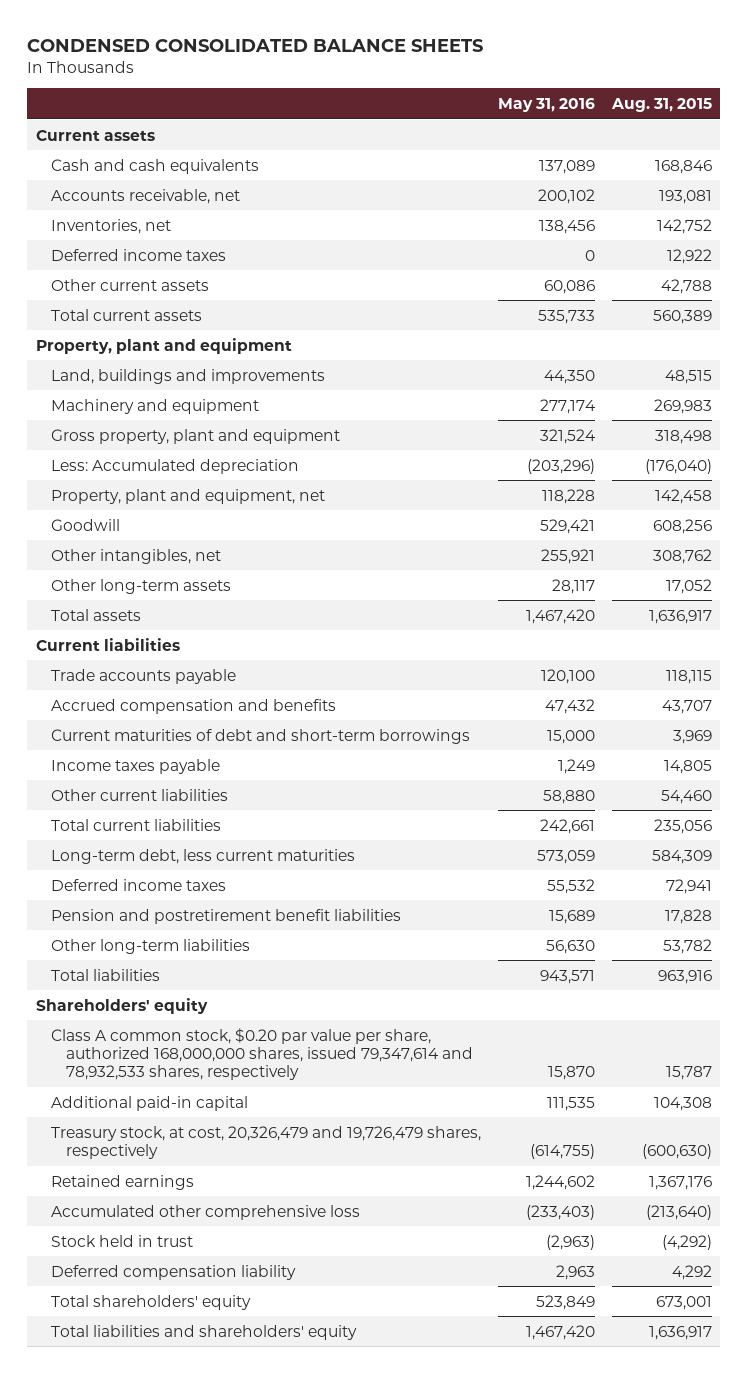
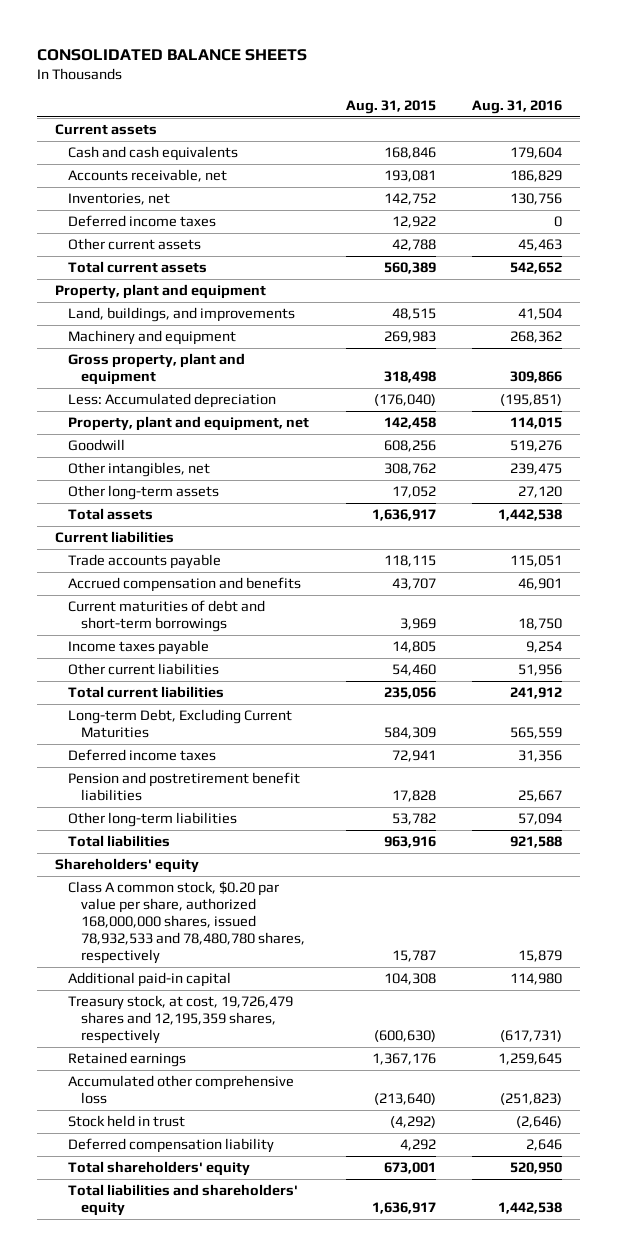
[27,38,484,52] CONDENSED CONSOLIDATED BALANCE SHEETS -> [37,48,308,61] CONSOLIDATED BALANCE SHEETS
[497,97,595,112] May 31, 2016 -> none
none -> [472,99,563,114] Aug. 31, 2016
[51,368,326,384] Land, buildings and improvements -> [68,307,296,323] Land, buildings, and improvements
[51,848,356,864] Long-term debt, less current maturities -> [68,709,293,739] Long-term Debt, Excluding Current Maturities
[51,1027,474,1081] Class A common stock, $0.20 par value per share, authorized 168,000,000 shares, issued 79,347,614 and 78,932,533 shares, respectively -> [68,881,306,965] Class A common stock, $0.20 par value per share, authorized 168,000,000 shares, issued 78,932,533 and 78,480,780 shares, respectively
[51,1125,482,1160] Treasury stock, at cost, 20,326,479 and 19,726,479 shares, respectively -> [68,995,294,1045] Treasury stock, at cost, 19,726,479 shares and 12,195,359 shares, respectively

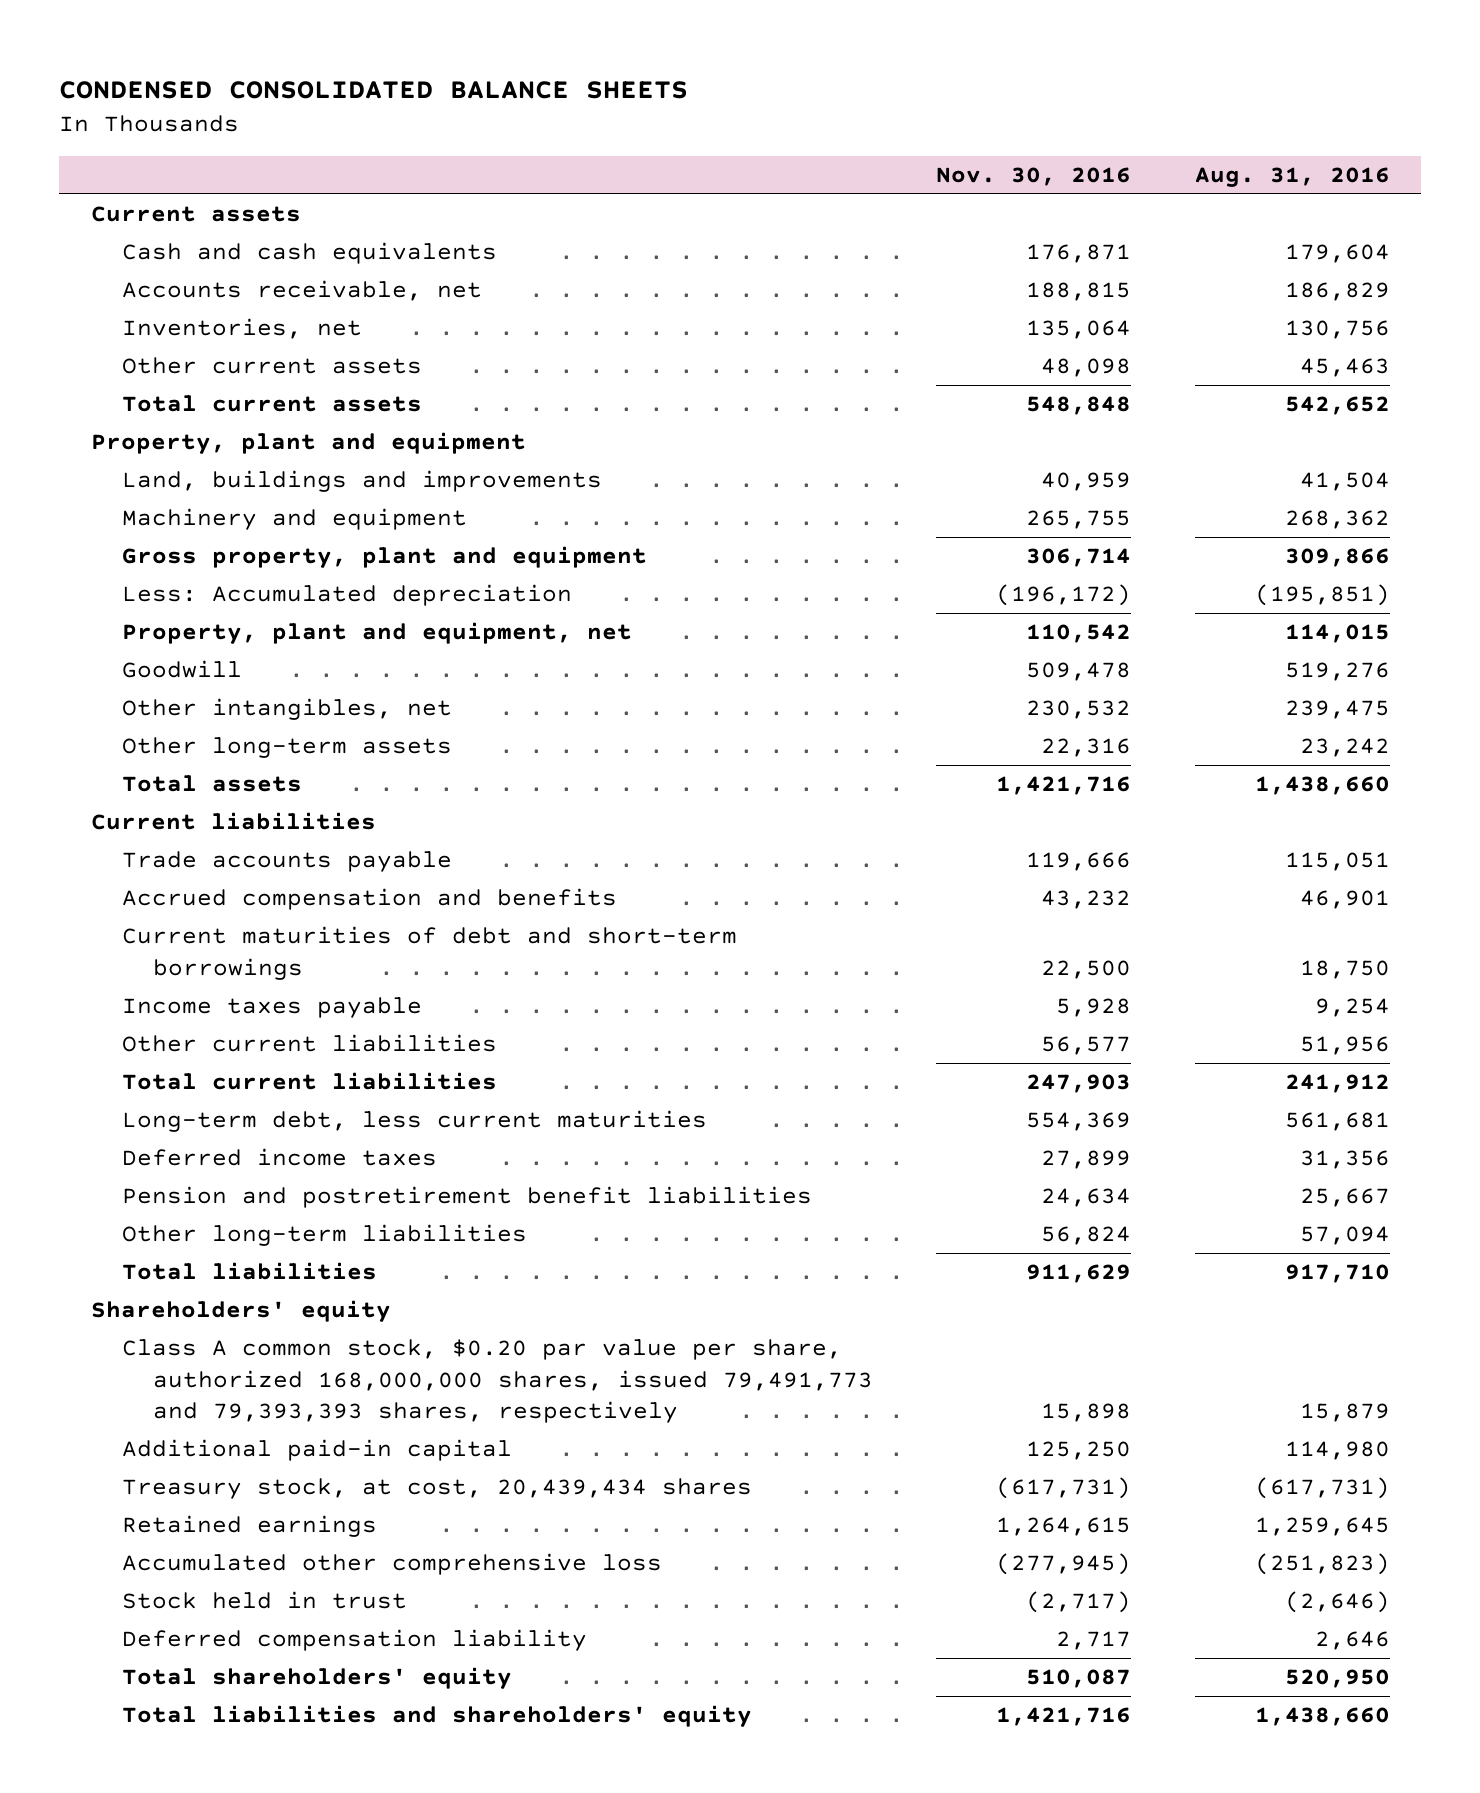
[37,48,308,61] CONSOLIDATED BALANCE SHEETS -> [59,80,689,99] CONDENSED CONSOLIDATED BALANCE SHEETS
[345,99,436,114] Aug. 31, 2015 -> none
none -> [936,167,1132,187] Nov. 30, 2016
[68,215,217,228] Deferred income taxes -> none
[68,307,296,323] Land, buildings, and improvements -> [121,470,602,493] Land, buildings and improvements
[518,486,563,499] 27,120 -> [1299,738,1390,758] 23,242
[498,509,563,522] 1,442,538 -> [1254,776,1390,796] 1,438,660
[68,709,293,739] Long-term Debt, Excluding Current Maturities -> [121,1110,707,1133] Long-term debt, less current maturities
[510,727,563,740] 565,559 -> [1284,1112,1390,1132] 561,681
[510,836,563,849] 921,588 -> [1284,1264,1390,1284] 917,710
[68,881,306,965] Class A common stock, $0.20 par value per share, authorized 168,000,000 shares, issued 78,932,533 and 78,480,780 shares, respectively -> [121,1339,873,1423] Class A common stock, $0.20 par value per share, authorized 168,000,000 shares, issued 79,491,773 and 79,393,393 shares, respectively
[68,995,294,1045] Treasury stock, at cost, 19,726,479 shares and 12,195,359 shares, respectively -> [121,1478,752,1500] Treasury stock, at cost, 20,439,434 shares
[498,1202,563,1215] 1,442,538 -> [1254,1707,1390,1727] 1,438,660

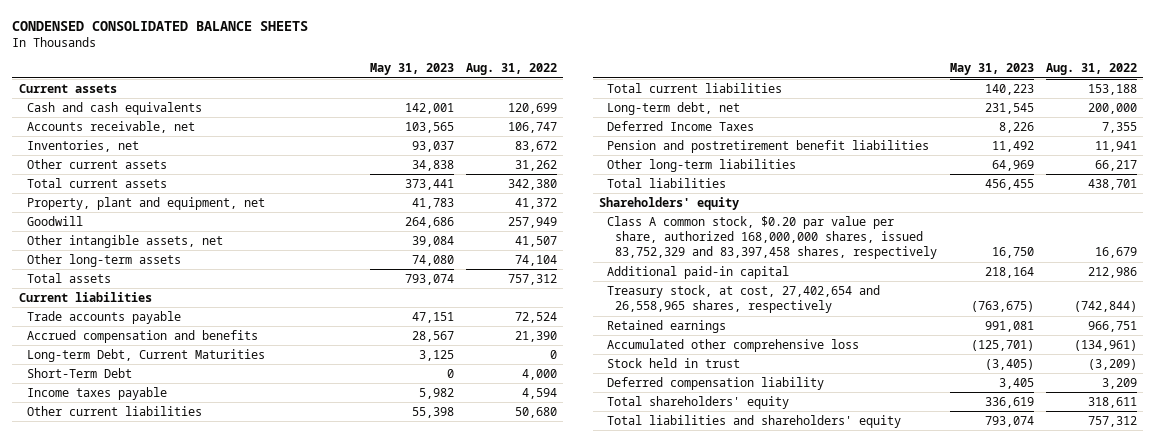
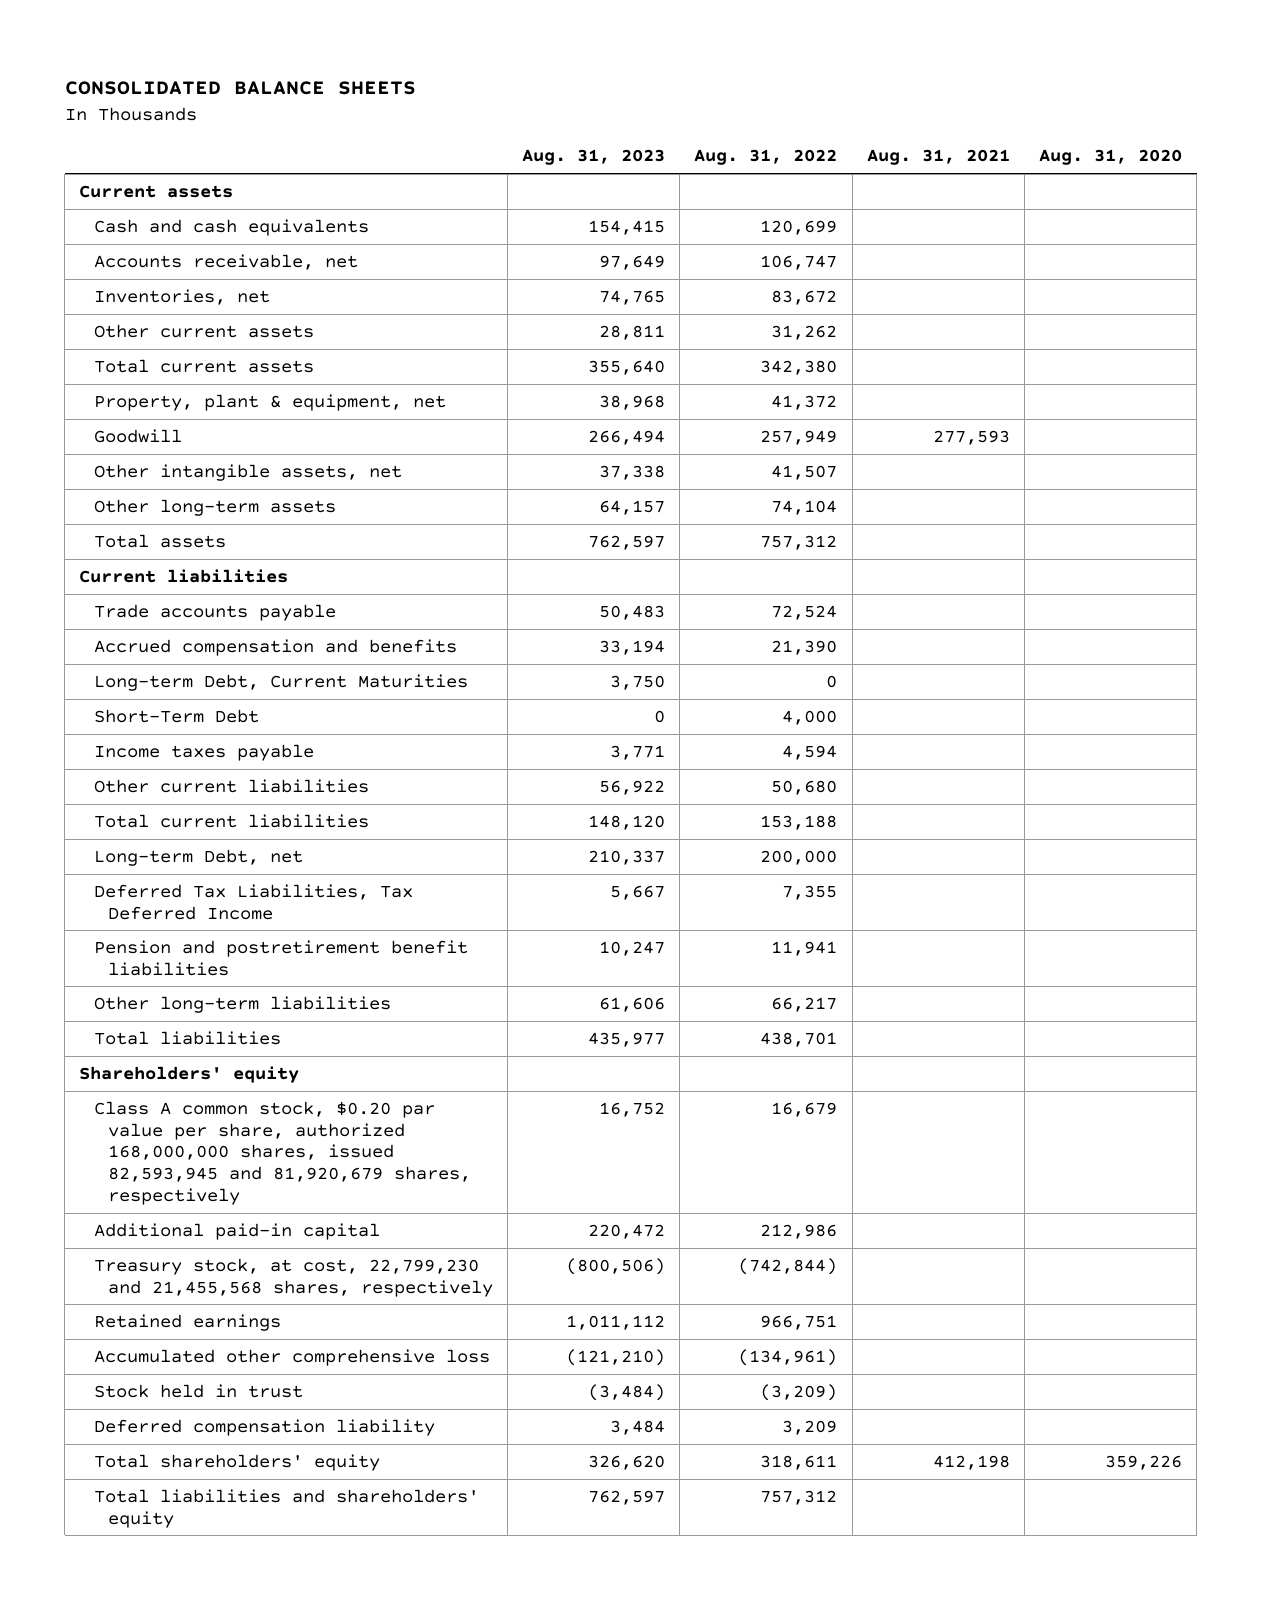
[12,20,309,31] CONDENSED CONSOLIDATED BALANCE SHEETS -> [64,81,416,96] CONSOLIDATED BALANCE SHEETS
[369,63,454,76] May 31, 2023 -> none
none -> [521,149,665,166] Aug. 31, 2023
none -> [866,149,1010,166] Aug. 31, 2021
none -> [1039,149,1183,166] Aug. 31, 2020
[26,196,265,210] Property, plant and equipment, net -> [93,393,446,411] Property, plant & equipment, net
[607,101,741,115] Long-term debt, net -> [93,848,303,866] Long-term Debt, net
[607,120,755,131] Deferred Income Taxes -> [93,883,413,920] Deferred Tax Liabilities, Tax Deferred Income
[607,215,938,260] Class A common stock, $0.20 par value per share, authorized 168,000,000 shares, issued 83,752,329 and 83,397,458 shares, respectively -> [93,1100,471,1206] Class A common stock, $0.20 par value per share, authorized 168,000,000 shares, issued 82,593,945 and 81,920,679 shares, respectively
[607,284,881,314] Treasury stock, at cost, 27,402,654 and 26,558,965 shares, respectively -> [93,1257,493,1297] Treasury stock, at cost, 22,799,230 and 21,455,568 shares, respectively

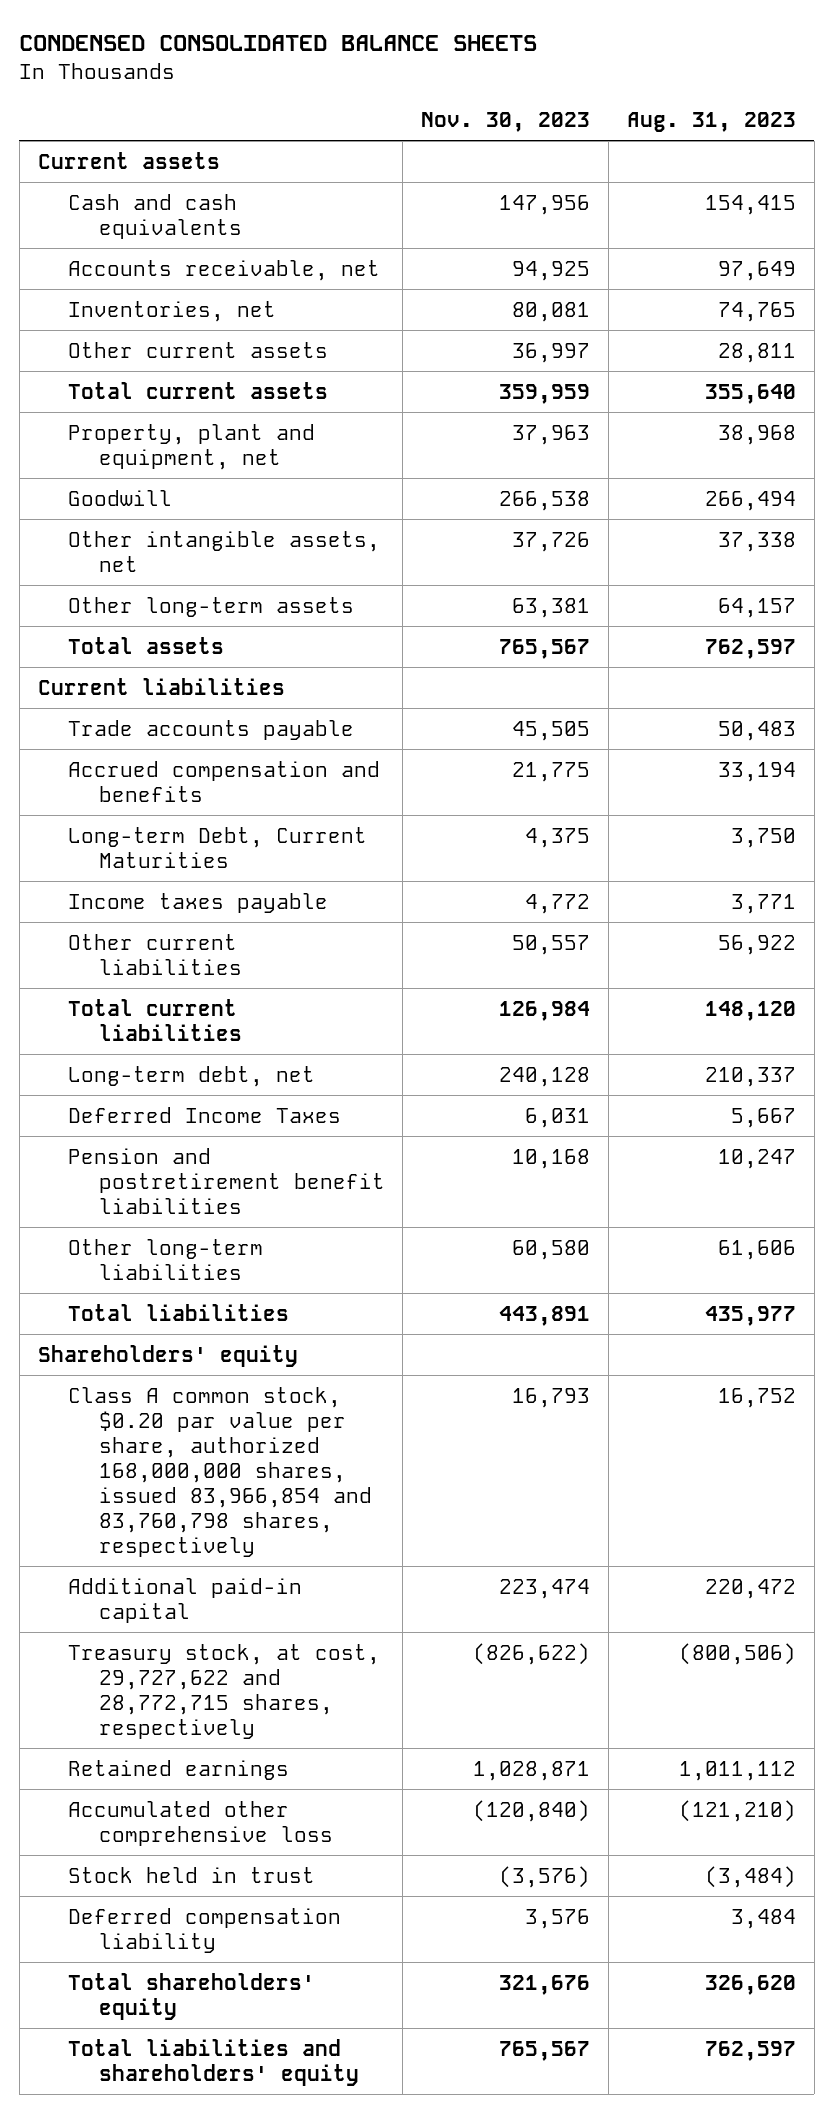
[64,81,416,96] CONSOLIDATED BALANCE SHEETS -> [19,35,538,52] CONDENSED CONSOLIDATED BALANCE SHEETS
[694,149,838,166] Aug. 31, 2022 -> none
[866,149,1010,166] Aug. 31, 2021 -> none
[1039,149,1183,166] Aug. 31, 2020 -> none
none -> [421,112,591,133] Nov. 30, 2023
[93,393,446,411] Property, plant & equipment, net -> [68,423,316,470] Property, plant and equipment, net
[93,708,259,723] Short-Term Debt -> none
[93,848,303,866] Long-term Debt, net -> [68,1065,316,1087] Long-term debt, net
[93,883,413,920] Deferred Tax Liabilities, Tax Deferred Income -> [68,1106,342,1123] Deferred Income Taxes
[93,1100,471,1206] Class A common stock, $0.20 par value per share, authorized 168,000,000 shares, issued 82,593,945 and 81,920,679 shares, respectively -> [68,1386,372,1557] Class A common stock, $0.20 par value per share, authorized 168,000,000 shares, issued 83,966,854 and 83,760,798 shares, respectively
[93,1257,493,1297] Treasury stock, at cost, 22,799,230 and 21,455,568 shares, respectively -> [68,1643,381,1739] Treasury stock, at cost, 29,727,622 and 28,772,715 shares, respectively

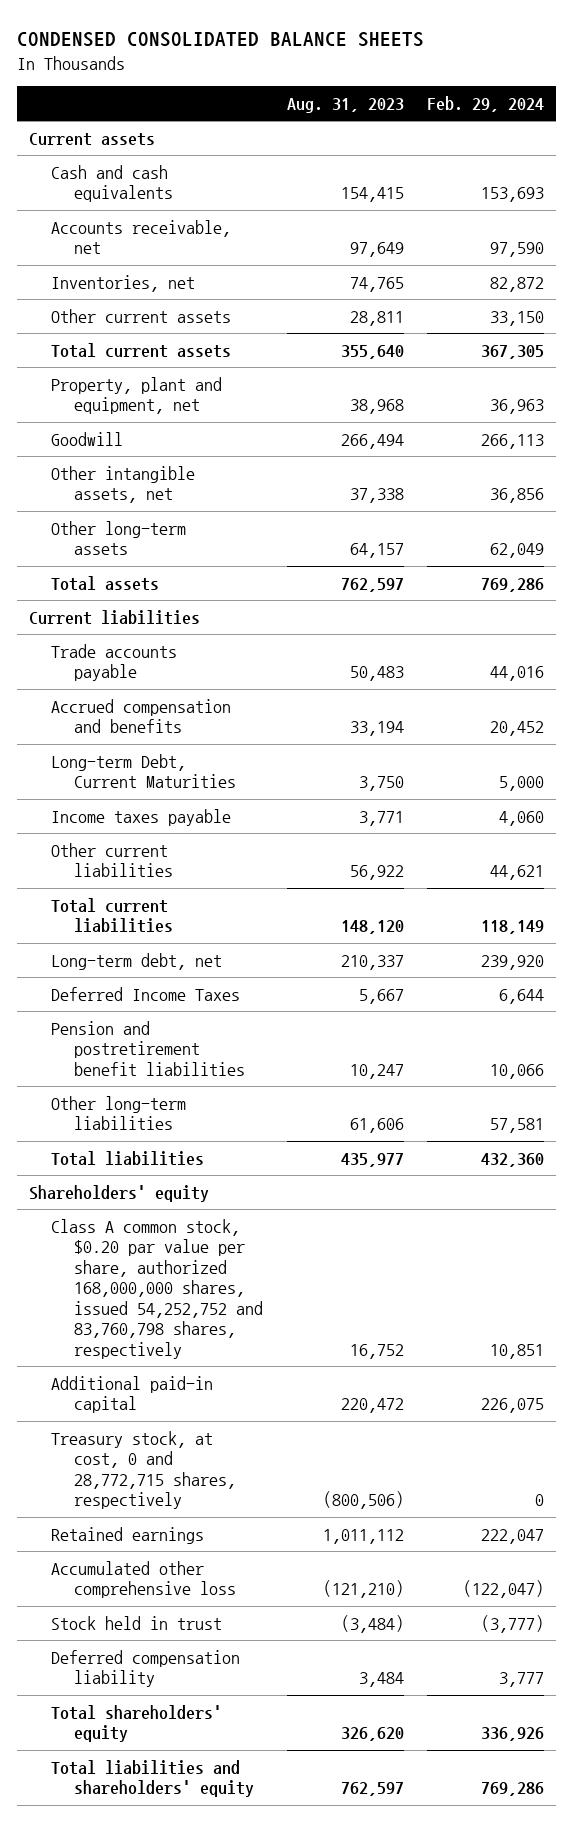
[421,112,591,133] Nov. 30, 2023 -> none
none -> [427,96,545,113] Feb. 29, 2024
[68,1386,372,1557] Class A common stock, $0.20 par value per share, authorized 168,000,000 shares, issued 83,966,854 and 83,760,798 shares, respectively -> [51,1218,263,1359] Class A common stock, $0.20 par value per share, authorized 168,000,000 shares, issued 54,252,752 and 83,760,798 shares, respectively
[68,1643,381,1739] Treasury stock, at cost, 29,727,622 and 28,772,715 shares, respectively -> [51,1430,236,1510] Treasury stock, at cost, 0 and 28,772,715 shares, respectively

